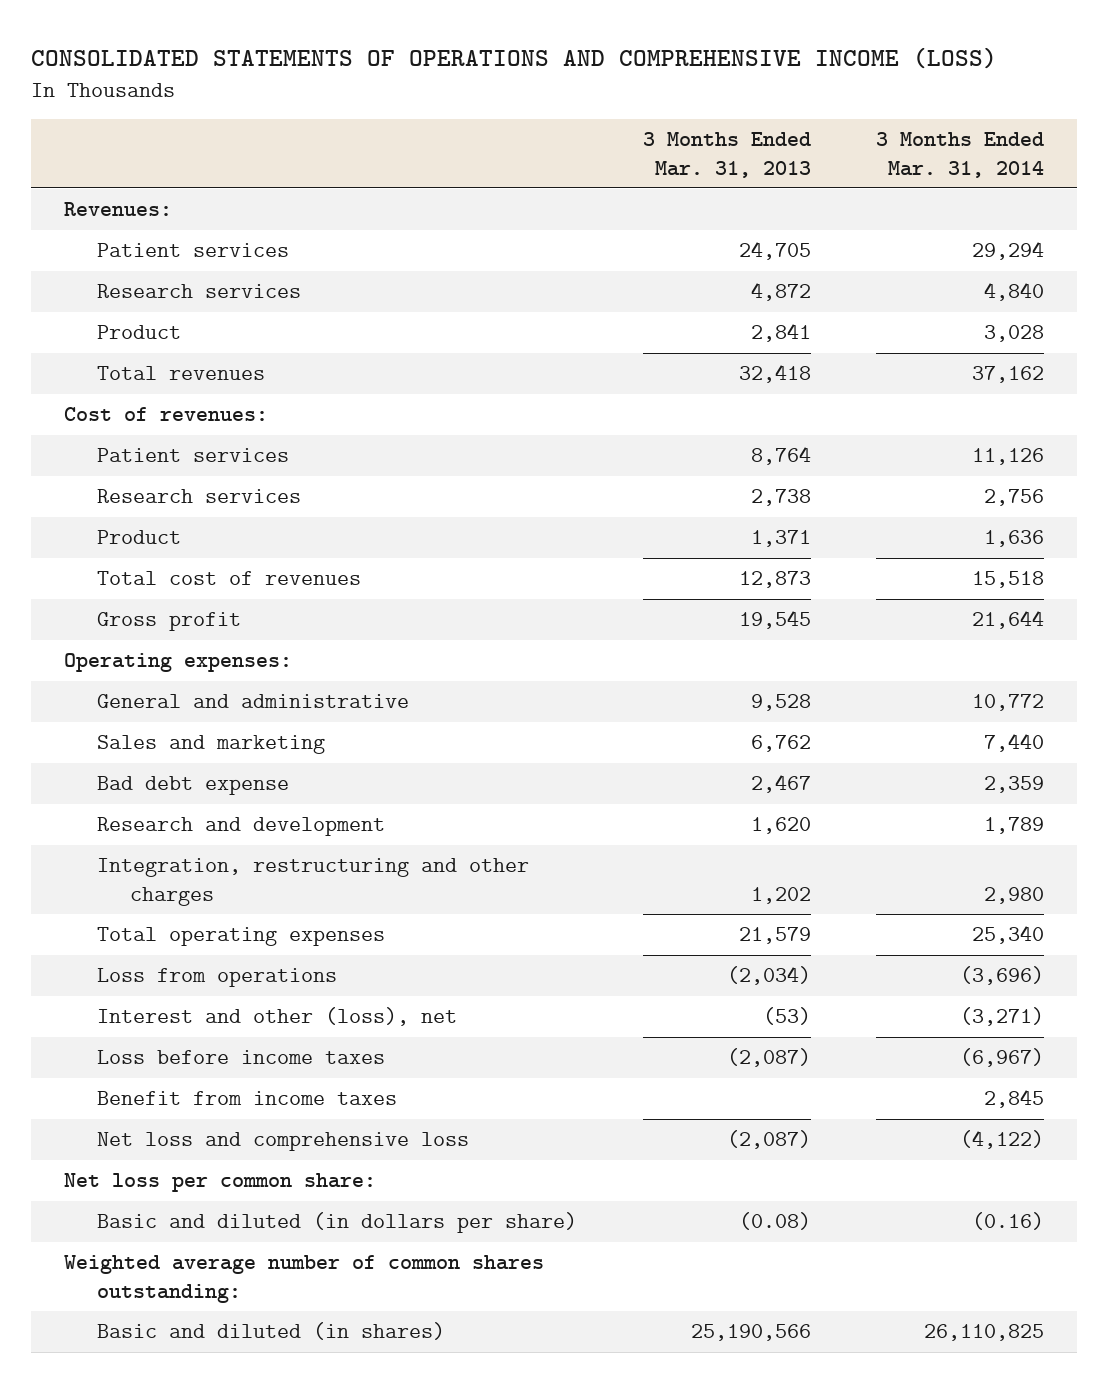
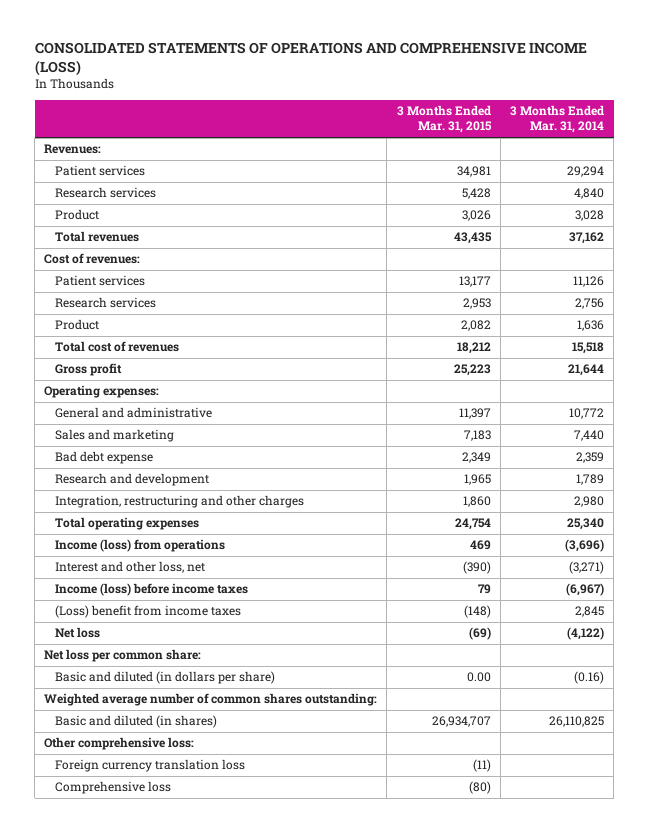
[642,132,811,178] 3 Months Ended Mar. 31, 2013 -> none
none -> [396,105,492,134] 3 Months Ended Mar. 31, 2015
[97,968,338,988] Loss from operations -> [54,539,225,553] Income (loss) from operations
[97,1007,458,1027] Interest and other (loss), net -> [54,561,205,574] Interest and other loss, net
[97,1050,386,1065] Loss before income taxes -> [54,583,248,597] Income (loss) before income taxes
[97,1091,398,1106] Benefit from income taxes -> [54,605,241,619] (Loss) benefit from income taxes
[97,1132,470,1152] Net loss and comprehensive loss -> [54,627,100,639] Net loss
none -> [44,737,195,751] Other comprehensive loss:
none -> [54,759,245,773] Foreign currency translation loss
none -> [54,781,171,795] Comprehensive loss

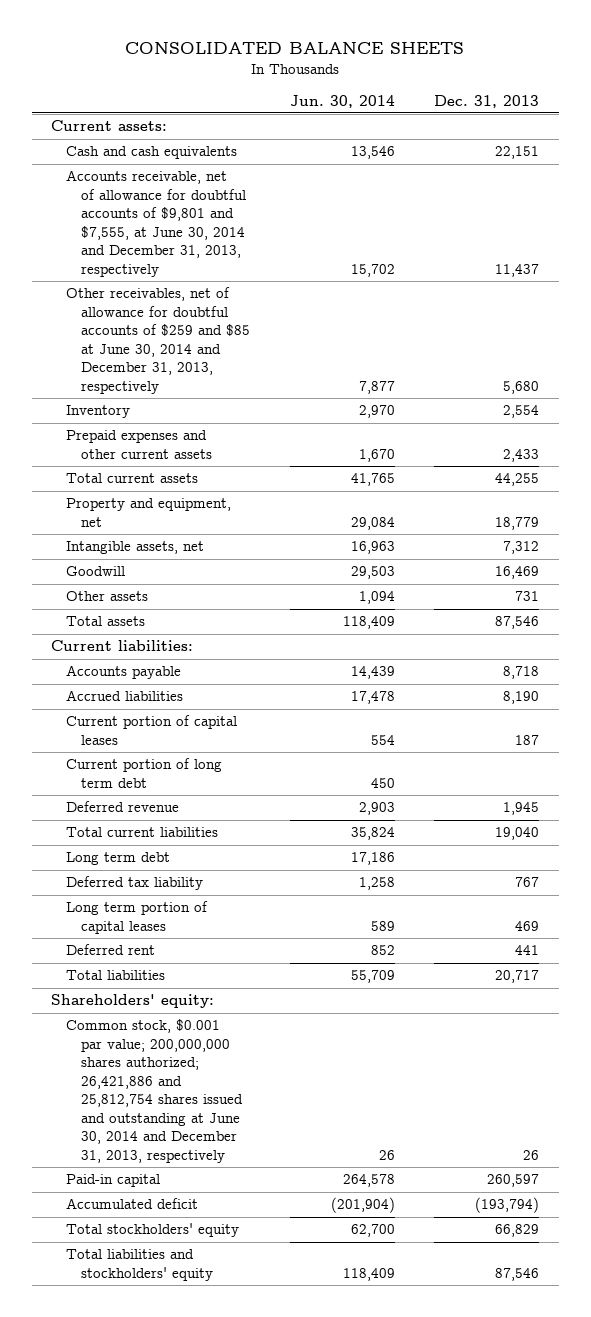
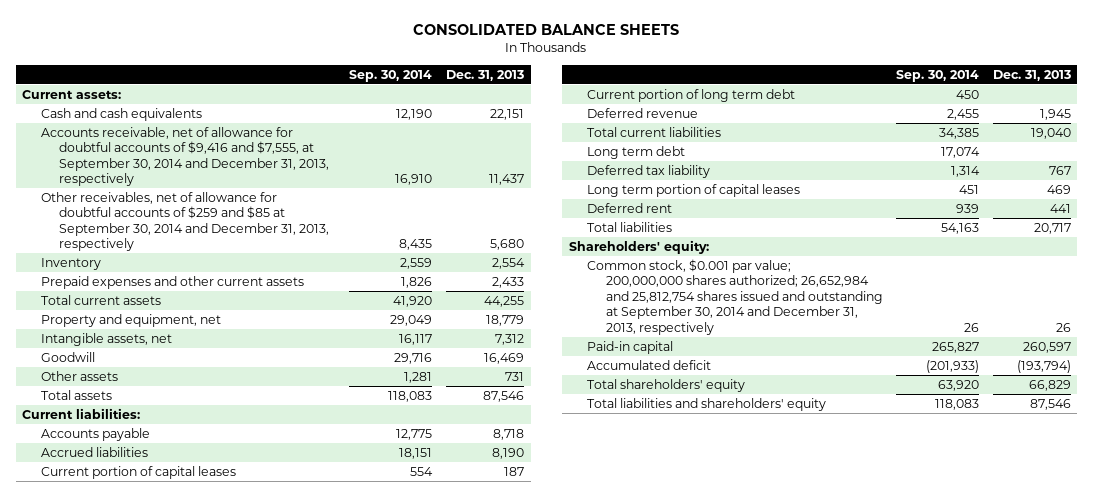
[289,94,395,108] Jun. 30, 2014 -> none
none -> [349,69,433,82] Sep. 30, 2014
[66,170,247,277] Accounts receivable, net of allowance for doubtful accounts of $9,801 and $7,555, at June 30, 2014 and December 31, 2013, respectively -> [40,126,330,187] Accounts receivable, net of allowance for doubtful accounts of $9,416 and $7,555, at September 30, 2014 and December 31, 2013, respectively
[66,287,251,394] Other receivables, net of allowance for doubtful accounts of $259 and $85 at June 30, 2014 and December 31, 2013, respectively -> [40,191,330,252] Other receivables, net of allowance for doubtful accounts of $259 and $85 at September 30, 2014 and December 31, 2013, respectively
[66,1019,244,1163] Common stock, $0.001 par value; 200,000,000 shares authorized; 26,421,886 and 25,812,754 shares issued and outstanding at June 30, 2014 and December 31, 2013, respectively -> [587,258,883,335] Common stock, $0.001 par value; 200,000,000 shares authorized; 26,652,984 and 25,812,754 shares issued and outstanding at September 30, 2014 and December 31, 2013, respectively
[66,1223,240,1238] Total stockholders' equity -> [587,378,746,392] Total shareholders' equity
[66,1249,214,1281] Total liabilities and stockholders' equity -> [587,397,827,411] Total liabilities and shareholders' equity

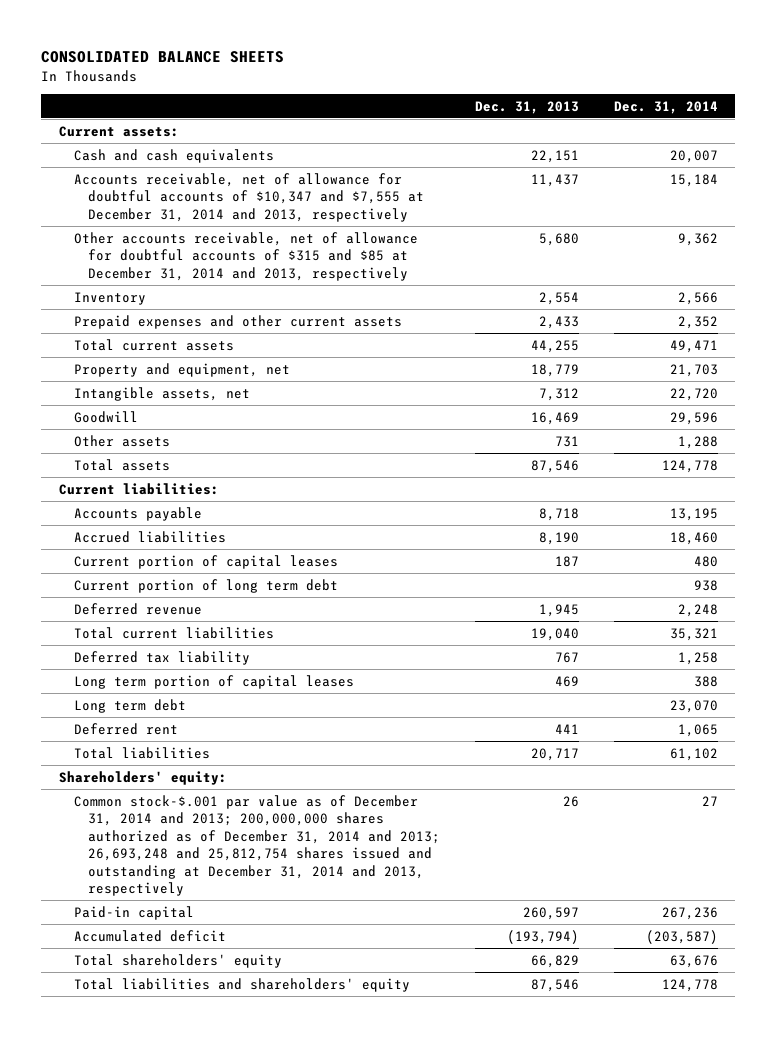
[349,69,433,82] Sep. 30, 2014 -> none
none -> [613,100,718,114] Dec. 31, 2014
[40,126,330,187] Accounts receivable, net of allowance for doubtful accounts of $9,416 and $7,555, at September 30, 2014 and December 31, 2013, respectively -> [73,172,425,222] Accounts receivable, net of allowance for doubtful accounts of $10,347 and $7,555 at December 31, 2014 and 2013, respectively
[40,191,330,252] Other receivables, net of allowance for doubtful accounts of $259 and $85 at September 30, 2014 and December 31, 2013, respectively -> [73,231,418,281] Other accounts receivable, net of allowance for doubtful accounts of $315 and $85 at December 31, 2014 and 2013, respectively
[587,145,686,159] Long term debt -> [73,698,186,713] Long term debt
[587,258,883,335] Common stock, $0.001 par value; 200,000,000 shares authorized; 26,652,984 and 25,812,754 shares issued and outstanding at September 30, 2014 and December 31, 2013, respectively -> [73,794,441,897] Common stock-$.001 par value as of December 31, 2014 and 2013; 200,000,000 shares authorized as of December 31, 2014 and 2013; 26,693,248 and 25,812,754 shares issued and outstanding at December 31, 2014 and 2013, respectively

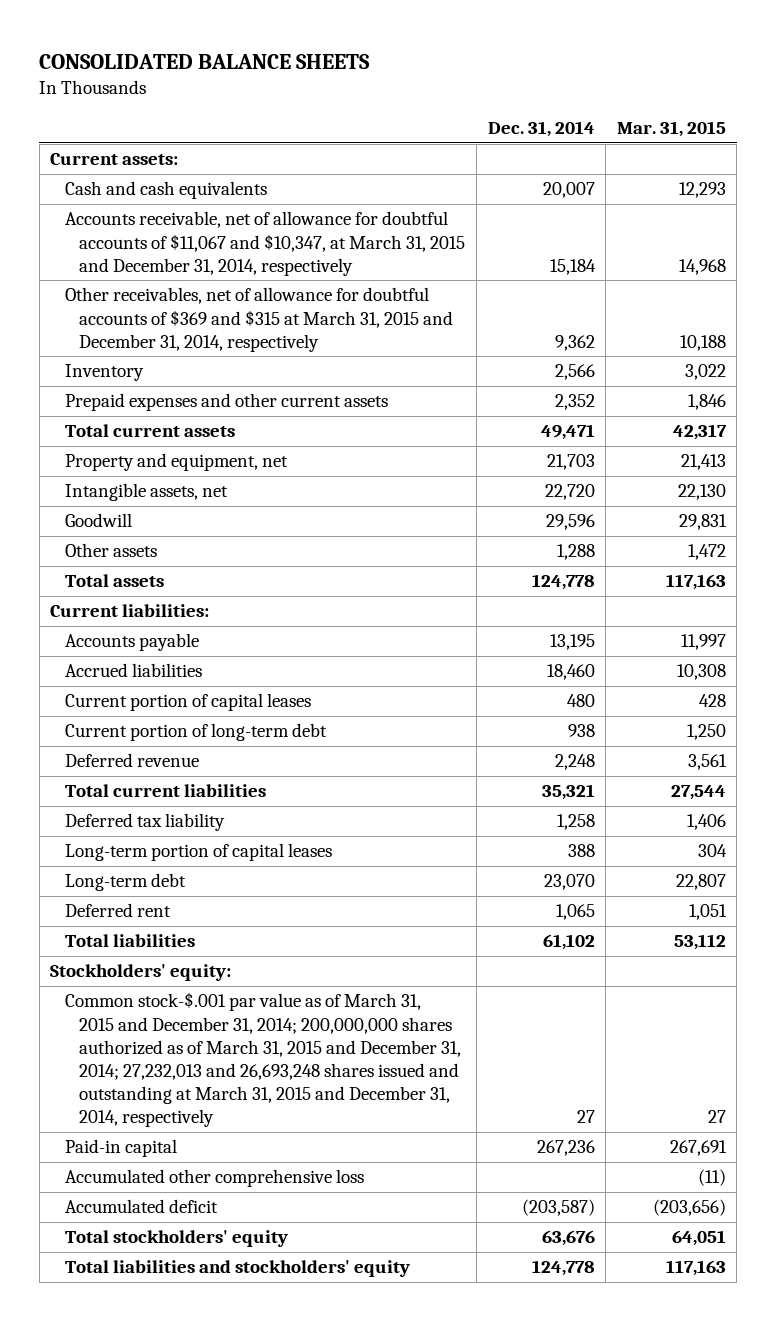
[474,100,579,114] Dec. 31, 2013 -> none
none -> [616,121,726,138] Mar. 31, 2015
[73,172,425,222] Accounts receivable, net of allowance for doubtful accounts of $10,347 and $7,555 at December 31, 2014 and 2013, respectively -> [64,211,466,276] Accounts receivable, net of allowance for doubtful accounts of $11,067 and $10,347, at March 31, 2015 and December 31, 2014, respectively
[73,231,418,281] Other accounts receivable, net of allowance for doubtful accounts of $315 and $85 at December 31, 2014 and 2013, respectively -> [64,287,454,352] Other receivables, net of allowance for doubtful accounts of $369 and $315 at March 31, 2015 and December 31, 2014, respectively
[73,578,338,593] Current portion of long term debt -> [64,723,327,742] Current portion of long-term debt
[73,674,354,689] Long term portion of capital leases -> [64,843,332,862] Long-term portion of capital leases
[73,698,186,713] Long term debt -> [64,873,186,892] Long-term debt
[58,770,227,785] Shareholders' equity: -> [50,964,232,982] Stockholders' equity:
[73,794,441,897] Common stock-$.001 par value as of December 31, 2014 and 2013; 200,000,000 shares authorized as of December 31, 2014 and 2013; 26,693,248 and 25,812,754 shares issued and outstanding at December 31, 2014 and 2013, respectively -> [64,992,462,1128] Common stock-$.001 par value as of March 31, 2015 and December 31, 2014; 200,000,000 shares authorized as of March 31, 2015 and December 31, 2014; 27,232,013 and 26,693,248 shares issued and outstanding at March 31, 2015 and December 31, 2014, respectively
none -> [64,1169,364,1188] Accumulated other comprehensive loss
[73,953,282,968] Total shareholders' equity -> [64,1230,288,1248] Total stockholders' equity
[73,977,410,992] Total liabilities and shareholders' equity -> [64,1260,410,1278] Total liabilities and stockholders' equity

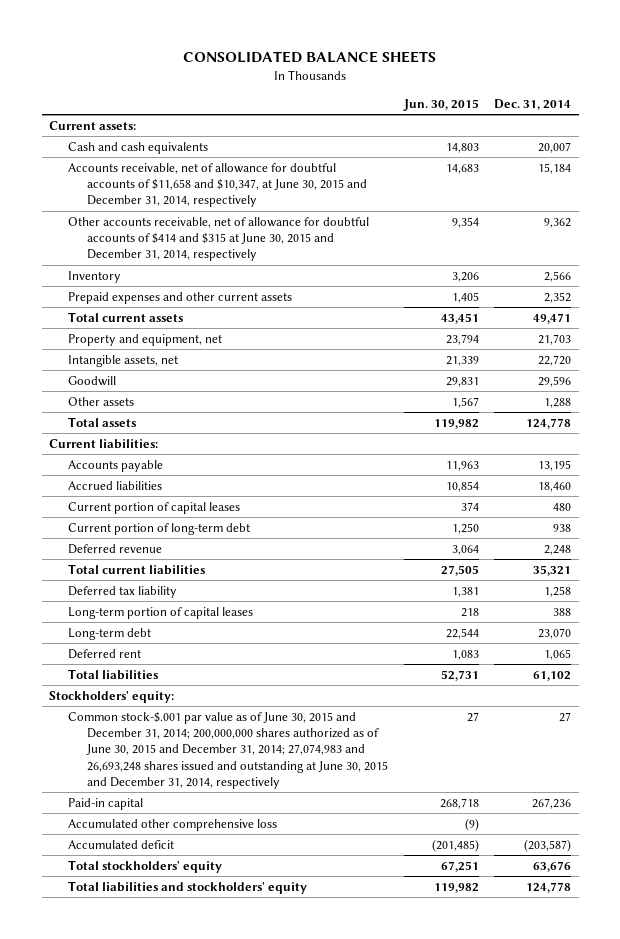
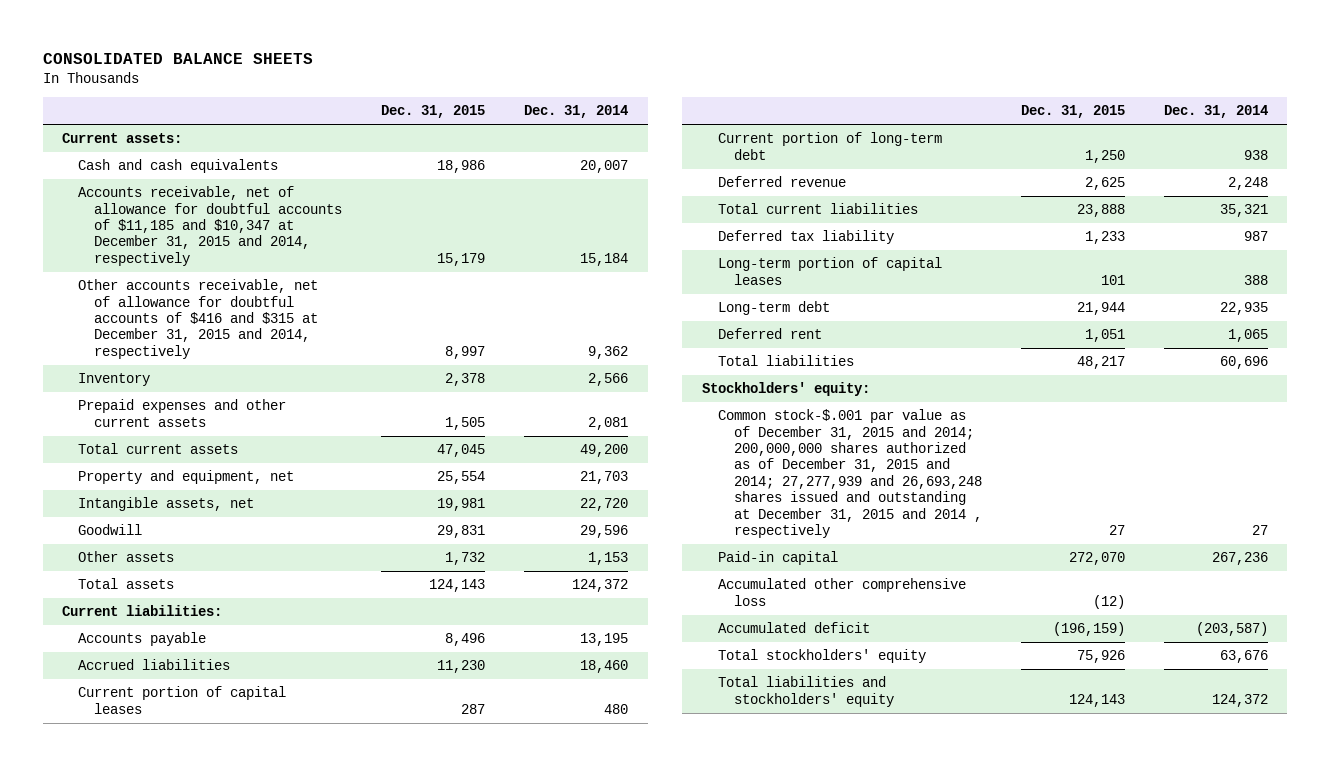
[402,98,479,111] Jun. 30, 2015 -> none
none -> [381,105,486,119] Dec. 31, 2015
[68,162,368,208] Accounts receivable, net of allowance for doubtful accounts of $11,658 and $10,347, at June 30, 2015 and December 31, 2014, respectively -> [78,186,343,266] Accounts receivable, net of allowance for doubtful accounts of $11,185 and $10,347 at December 31, 2015 and 2014, respectively
[68,216,370,262] Other accounts receivable, net of allowance for doubtful accounts of $414 and $315 at June 30, 2015 and December 31, 2014, respectively -> [78,279,319,359] Other accounts receivable, net of allowance for doubtful accounts of $416 and $315 at December 31, 2015 and 2014, respectively
[544,291,572,303] 2,352 -> [588,416,629,430] 2,081
[533,312,572,324] 49,471 -> [580,444,629,458] 49,200
[544,397,572,408] 1,288 -> [588,552,629,566] 1,153
[526,417,572,429] 124,778 -> [572,579,629,593] 124,372
[544,585,572,597] 1,258 -> [1243,231,1268,242] 987
[538,627,572,639] 23,070 -> [1219,302,1268,316] 22,935
[533,670,572,681] 61,102 -> [1219,356,1268,370] 60,696
[68,711,389,789] Common stock-$.001 par value as of June 30, 2015 and December 31, 2014; 200,000,000 shares authorized as of June 30, 2015 and December 31, 2014; 27,074,983 and 26,693,248 shares issued and outstanding at June 30, 2015 and December 31, 2014, respectively -> [717,409,982,539] Common stock-$.001 par value as of December 31, 2015 and 2014; 200,000,000 shares authorized as of December 31, 2015 and 2014; 27,277,939 and 26,693,248 shares issued and outstanding at December 31, 2015 and 2014 , respectively
[526,881,572,893] 124,778 -> [1211,693,1268,707] 124,372

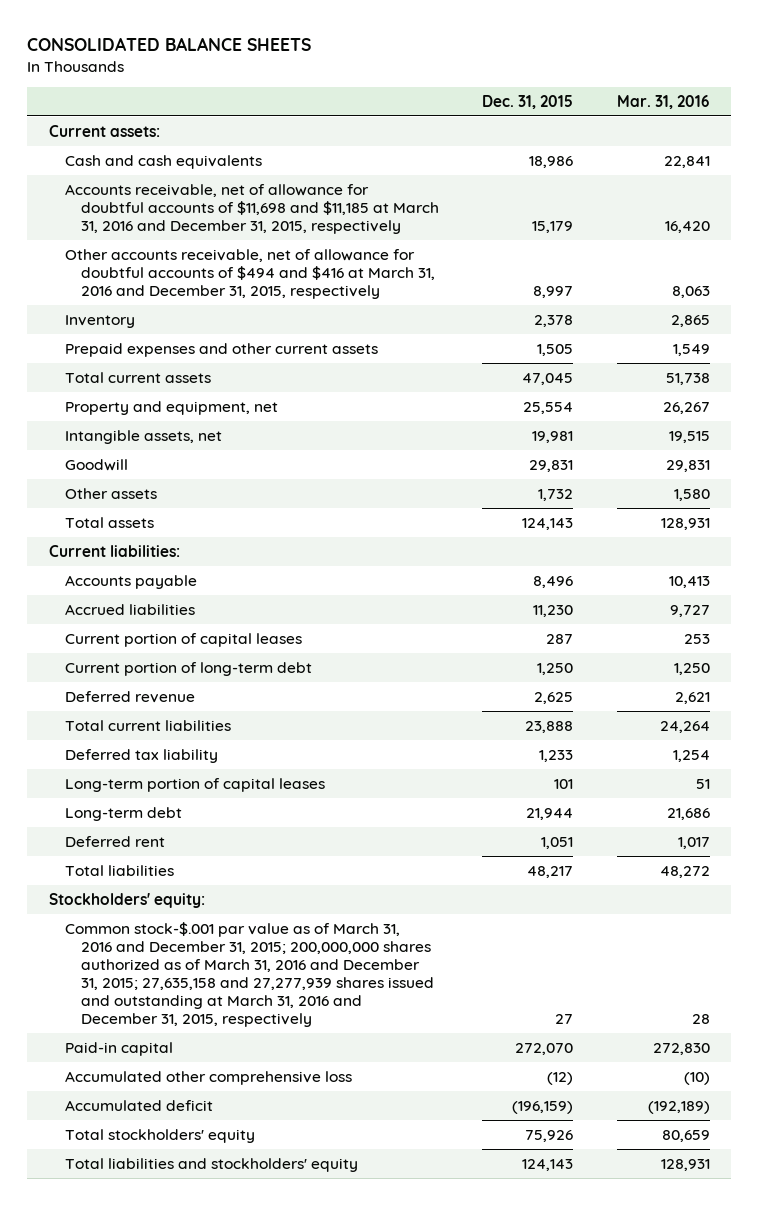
[524,105,629,119] Dec. 31, 2014 -> none
none -> [616,94,710,109] Mar. 31, 2016
[78,186,343,266] Accounts receivable, net of allowance for doubtful accounts of $11,185 and $10,347 at December 31, 2015 and 2014, respectively -> [64,183,439,234] Accounts receivable, net of allowance for doubtful accounts of $11,698 and $11,185 at March 31, 2016 and December 31, 2015, respectively
[78,279,319,359] Other accounts receivable, net of allowance for doubtful accounts of $416 and $315 at December 31, 2015 and 2014, respectively -> [64,248,435,299] Other accounts receivable, net of allowance for doubtful accounts of $494 and $416 at March 31, 2016 and December 31, 2015, respectively
[717,409,982,539] Common stock-$.001 par value as of December 31, 2015 and 2014; 200,000,000 shares authorized as of December 31, 2015 and 2014; 27,277,939 and 26,693,248 shares issued and outstanding at December 31, 2015 and 2014 , respectively -> [64,921,434,1027] Common stock-$.001 par value as of March 31, 2016 and December 31, 2015; 200,000,000 shares authorized as of March 31, 2016 and December 31, 2015; 27,635,158 and 27,277,939 shares issued and outstanding at March 31, 2016 and December 31, 2015, respectively

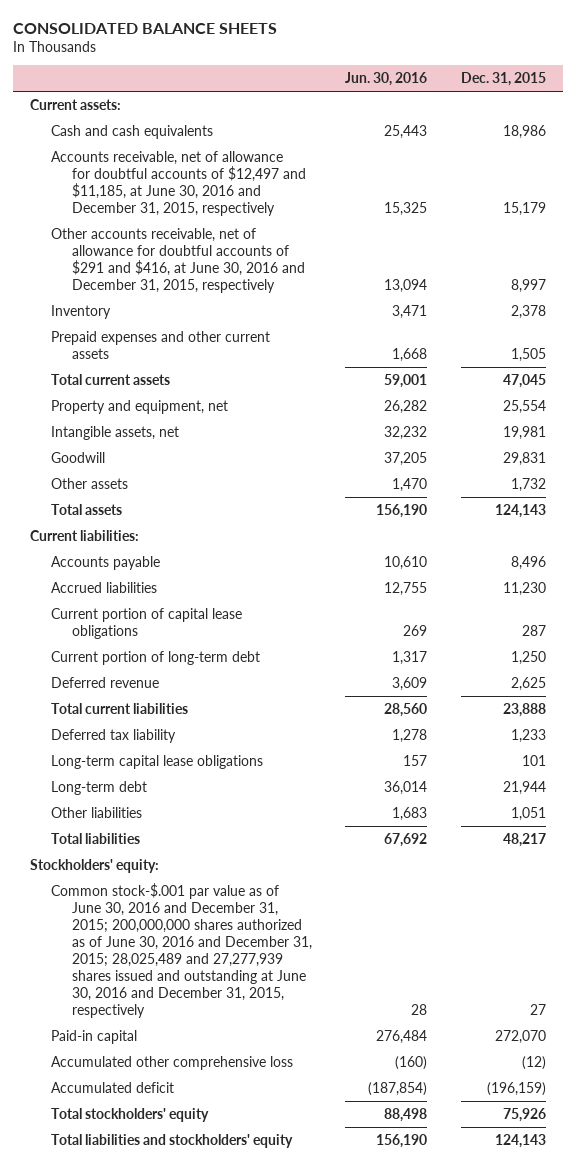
[616,94,710,109] Mar. 31, 2016 -> none
none -> [345,71,428,86] Jun. 30, 2016
[64,183,439,234] Accounts receivable, net of allowance for doubtful accounts of $11,698 and $11,185 at March 31, 2016 and December 31, 2015, respectively -> [50,150,306,216] Accounts receivable, net of allowance for doubtful accounts of $12,497 and $11,185, at June 30, 2016 and December 31, 2015, respectively
[64,248,435,299] Other accounts receivable, net of allowance for doubtful accounts of $494 and $416 at March 31, 2016 and December 31, 2015, respectively -> [50,227,305,293] Other accounts receivable, net of allowance for doubtful accounts of $291 and $416, at June 30, 2016 and December 31, 2015, respectively
[64,632,302,647] Current portion of capital leases -> [50,607,242,639] Current portion of capital lease obligations
[64,777,325,792] Long-term portion of capital leases -> [50,754,263,769] Long-term capital lease obligations
[64,835,165,847] Deferred rent -> [50,806,142,818] Other liabilities
[64,921,434,1027] Common stock-$.001 par value as of March 31, 2016 and December 31, 2015; 200,000,000 shares authorized as of March 31, 2016 and December 31, 2015; 27,635,158 and 27,277,939 shares issued and outstanding at March 31, 2016 and December 31, 2015, respectively -> [50,882,312,1018] Common stock-$.001 par value as of June 30, 2016 and December 31, 2015; 200,000,000 shares authorized as of June 30, 2016 and December 31, 2015; 28,025,489 and 27,277,939 shares issued and outstanding at June 30, 2016 and December 31, 2015, respectively

